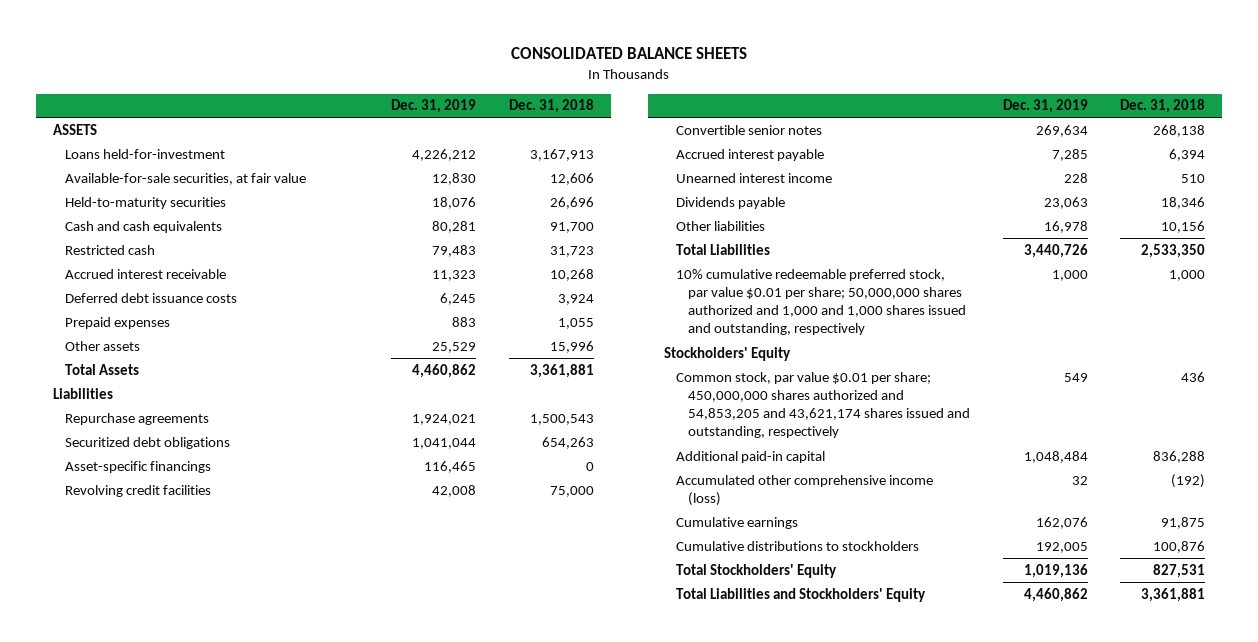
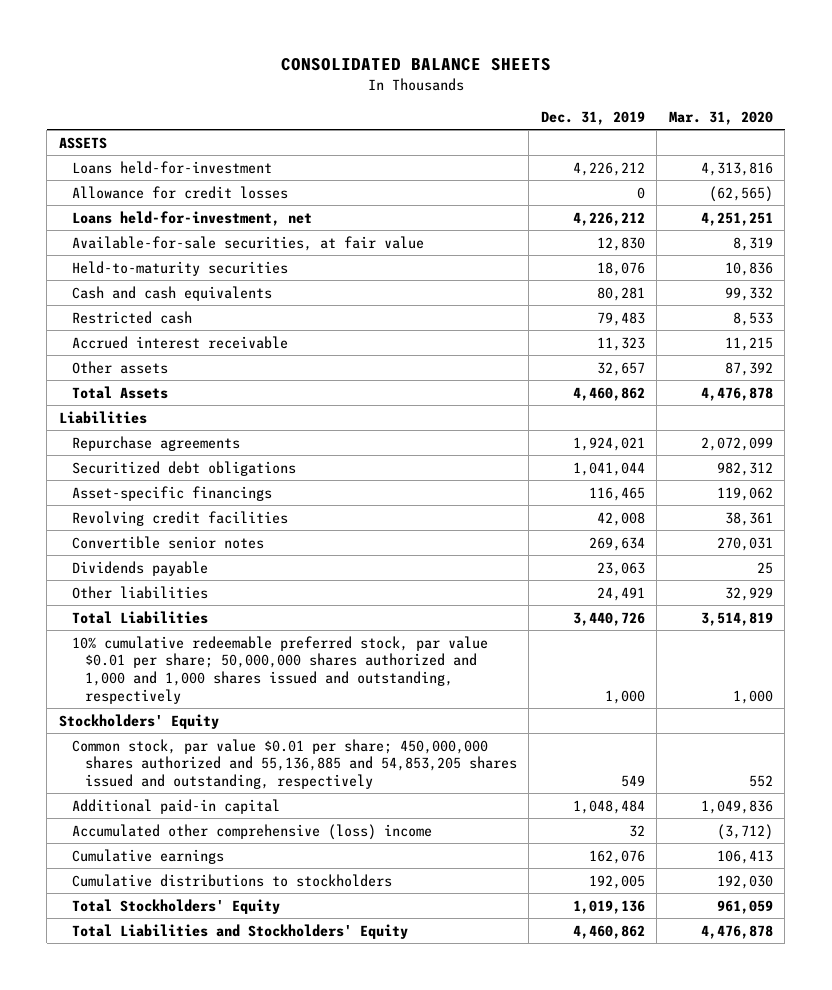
[509,99,595,114] Dec. 31, 2018 -> none
none -> [668,110,773,125] Mar. 31, 2020
none -> [71,185,288,199] Allowance for credit losses
none -> [71,210,312,226] Loans held-for-investment, net
[64,292,237,303] Deferred debt issuance costs -> none
[64,316,170,329] Prepaid expenses -> none
[432,341,477,353] 25,529 -> [596,361,645,376] 32,657
[675,148,824,161] Accrued interest payable -> none
[675,172,832,183] Unearned interest income -> none
[1043,220,1088,233] 16,978 -> [596,586,645,601] 24,491
[675,371,970,439] Common stock, par value $0.01 per share; 450,000,000 shares authorized and 54,853,205 and 43,621,174 shares issued and outstanding, respectively -> [71,738,517,790] Common stock, par value $0.01 per share; 450,000,000 shares authorized and 55,136,885 and 54,853,205 shares issued and outstanding, respectively
[675,474,933,506] Accumulated other comprehensive income (loss) -> [71,823,432,840] Accumulated other comprehensive (loss) income

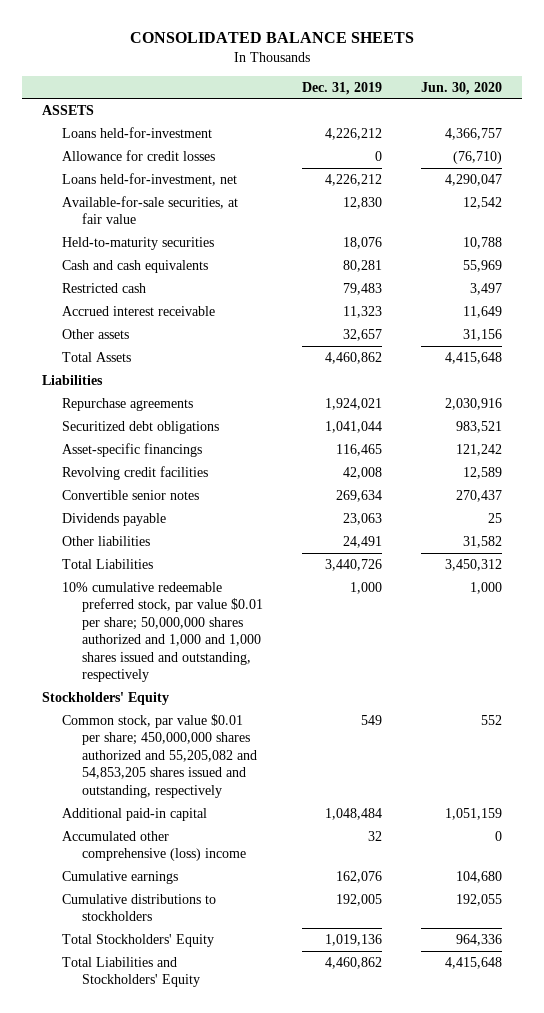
[668,110,773,125] Mar. 31, 2020 -> none
none -> [421,81,503,95] Jun. 30, 2020
[71,738,517,790] Common stock, par value $0.01 per share; 450,000,000 shares authorized and 55,136,885 and 54,853,205 shares issued and outstanding, respectively -> [61,713,257,798] Common stock, par value $0.01 per share; 450,000,000 shares authorized and 55,205,082 and 54,853,205 shares issued and outstanding, respectively

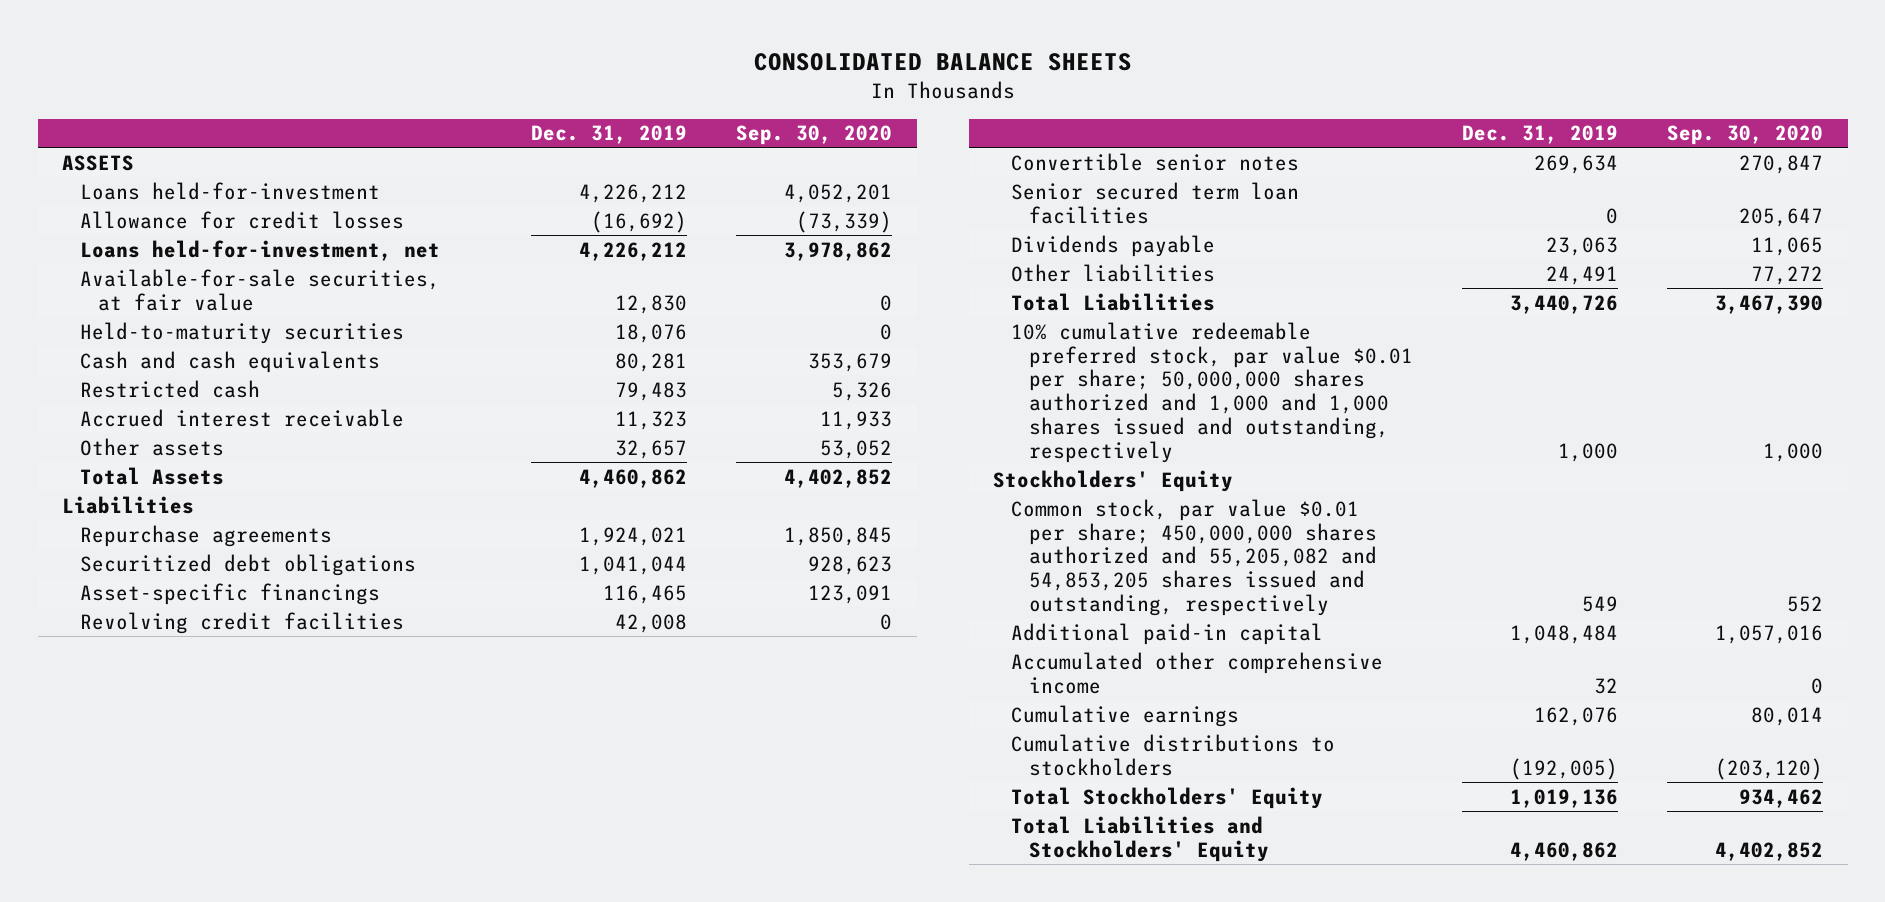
[421,81,503,95] Jun. 30, 2020 -> none
none -> [736,125,893,146] Sep. 30, 2020
[375,150,383,161] 0 -> [591,210,688,233] (16,692)
none -> [1011,181,1300,224] Senior secured term loan facilities
[61,830,246,862] Accumulated other comprehensive (loss) income -> [1011,651,1384,694] Accumulated other comprehensive income
[336,893,383,906] 192,005 -> [1510,757,1619,780] (192,005)

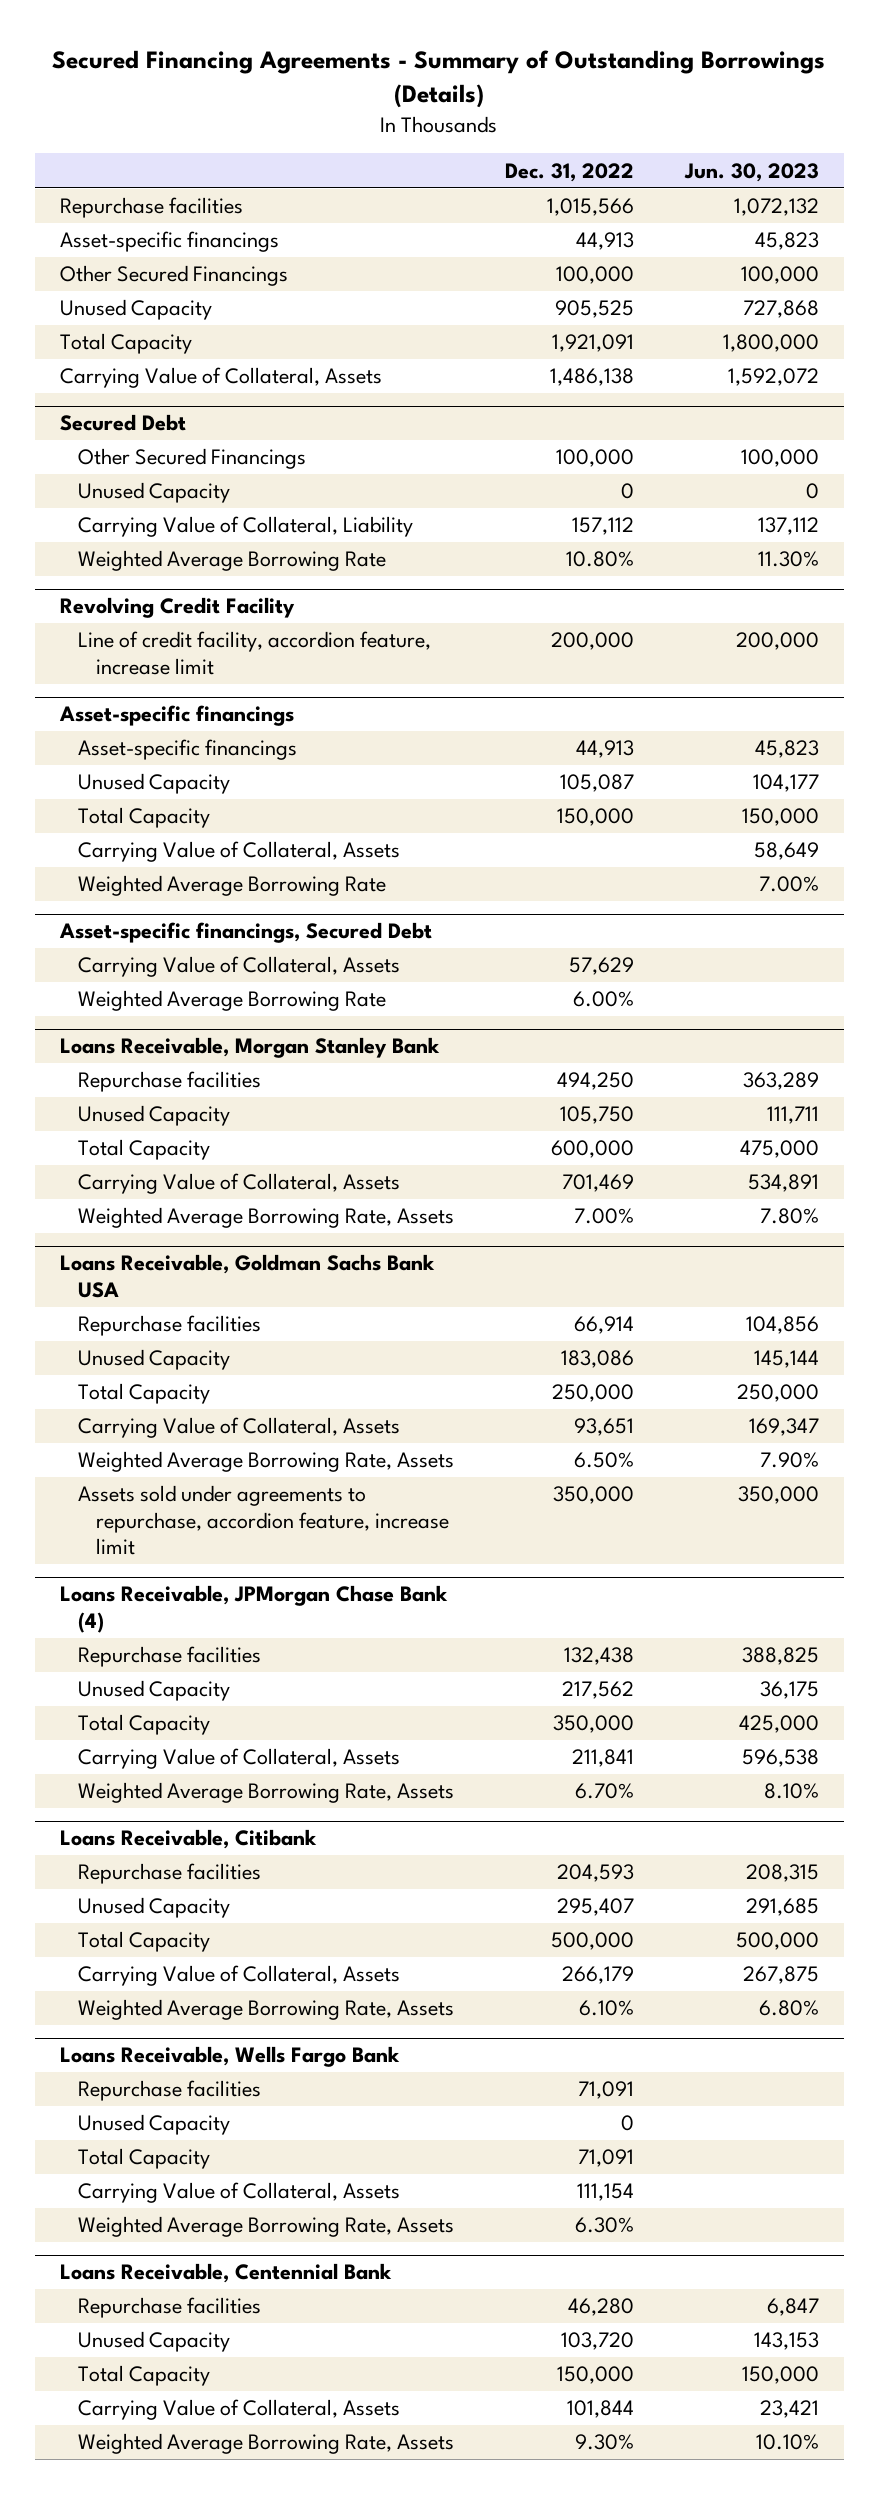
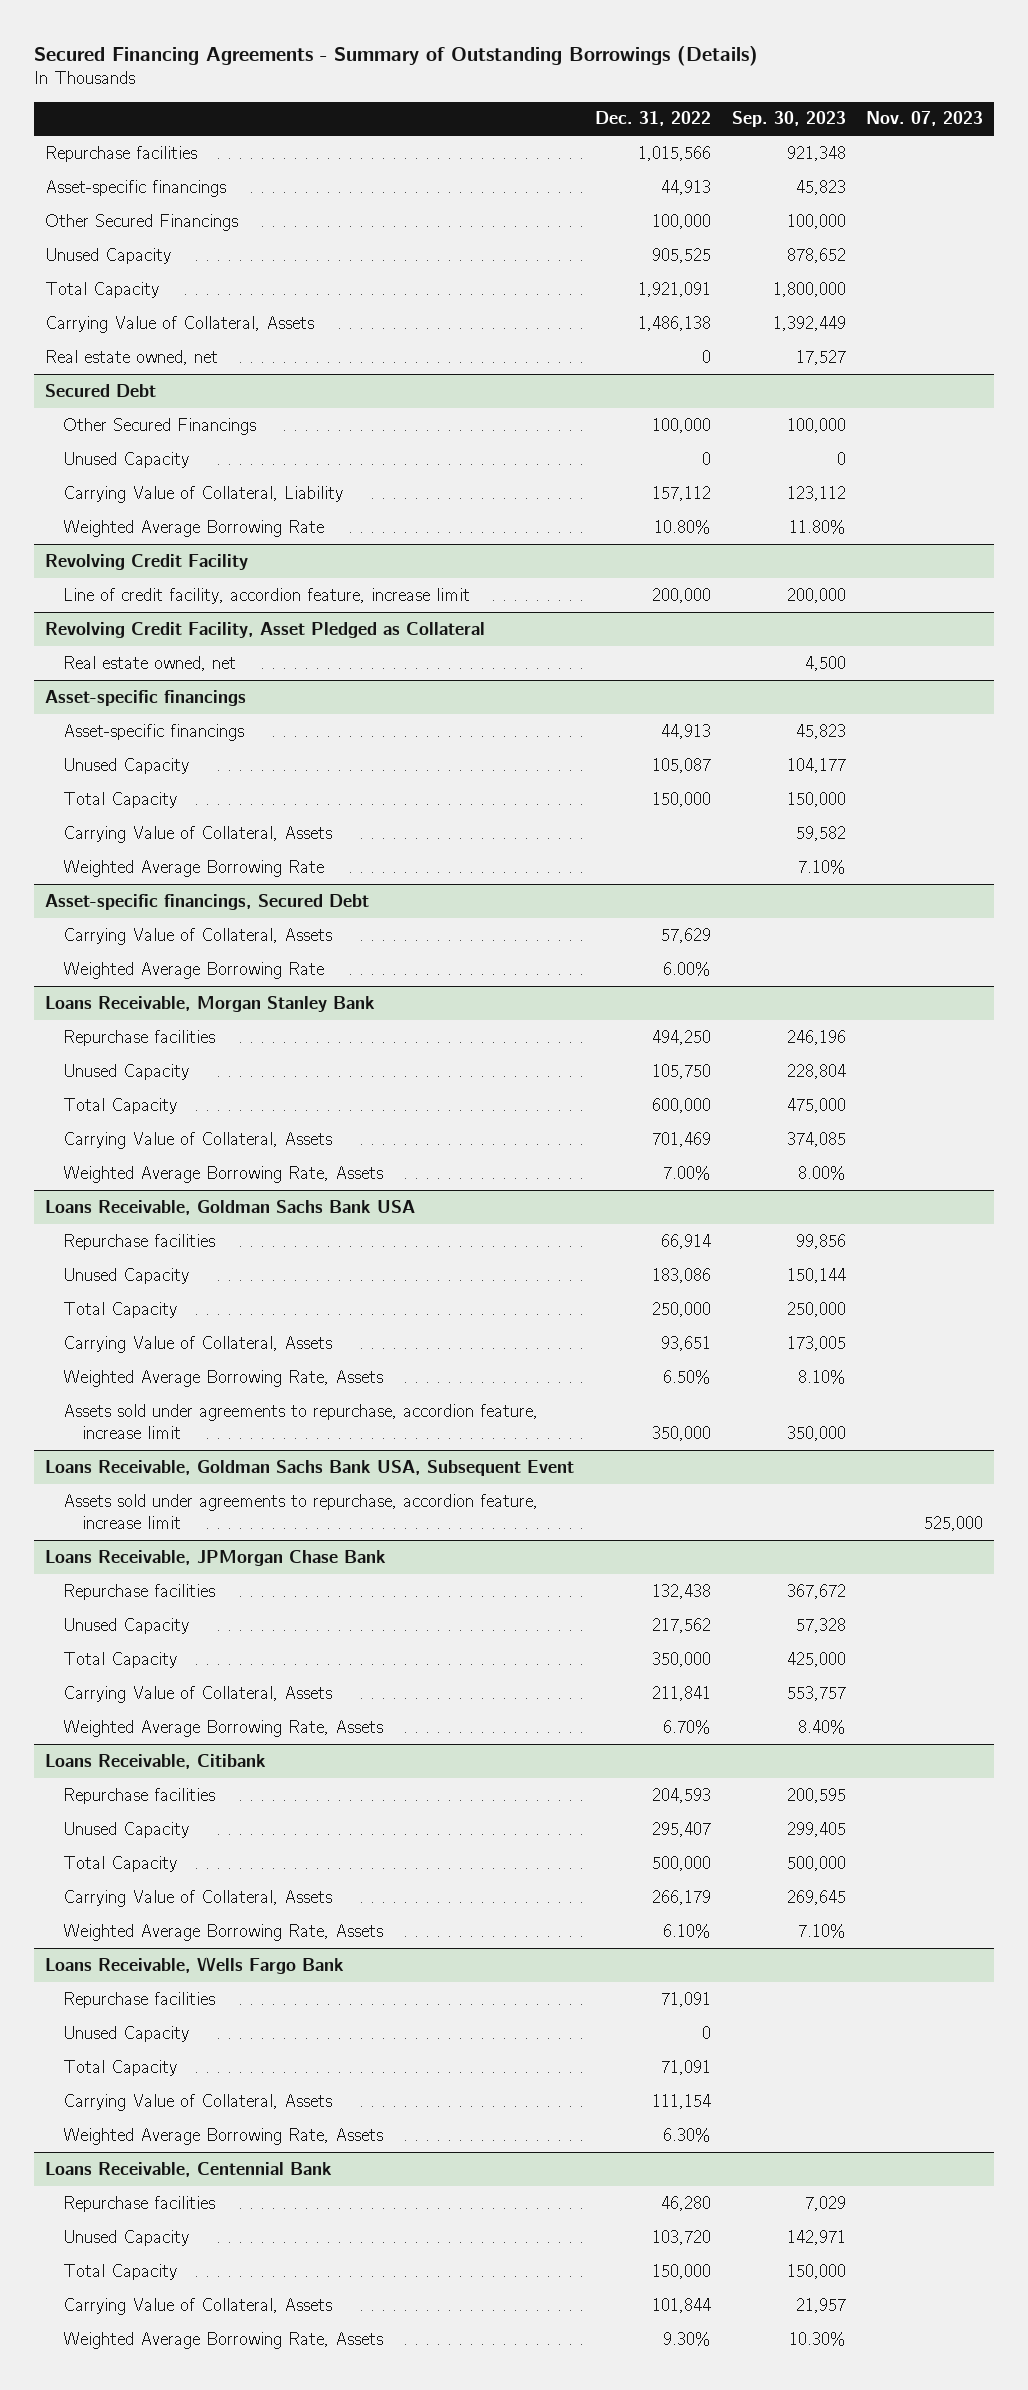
[683,162,819,182] Jun. 30, 2023 -> none
none -> [731,111,846,128] Sep. 30, 2023
none -> [866,111,984,127] Nov. 07, 2023
none -> [44,349,218,365] Real estate owned, net
none -> [44,621,485,638] Revolving Credit Facility, Asset Pledged as Collateral
none -> [63,655,237,671] Real estate owned, net
none -> [44,1459,574,1476] Loans Receivable, Goldman Sachs Bank USA, Subsequent Event
none -> [63,1493,539,1529] Assets sold under agreements to repurchase, accordion feature, increase limit
[59,1585,448,1633] Loans Receivable, JPMorgan Chase Bank (4) -> [44,1549,386,1566] Loans Receivable, JPMorgan Chase Bank

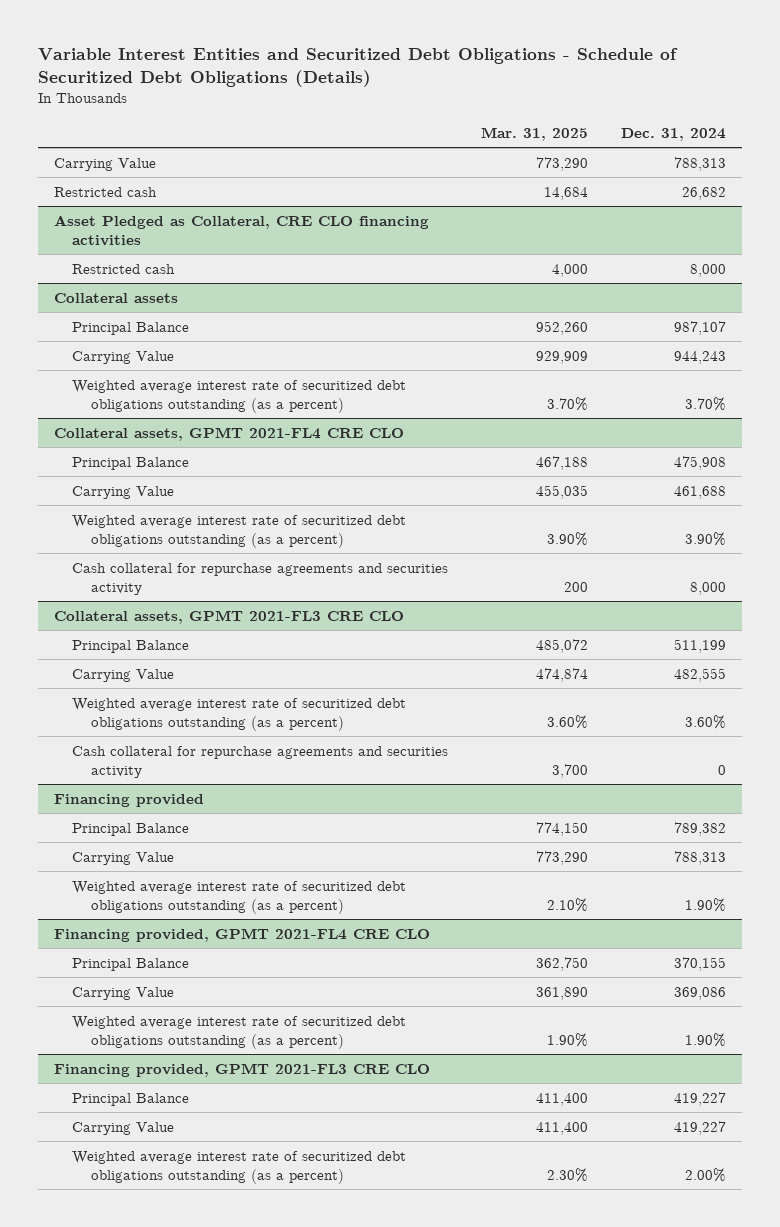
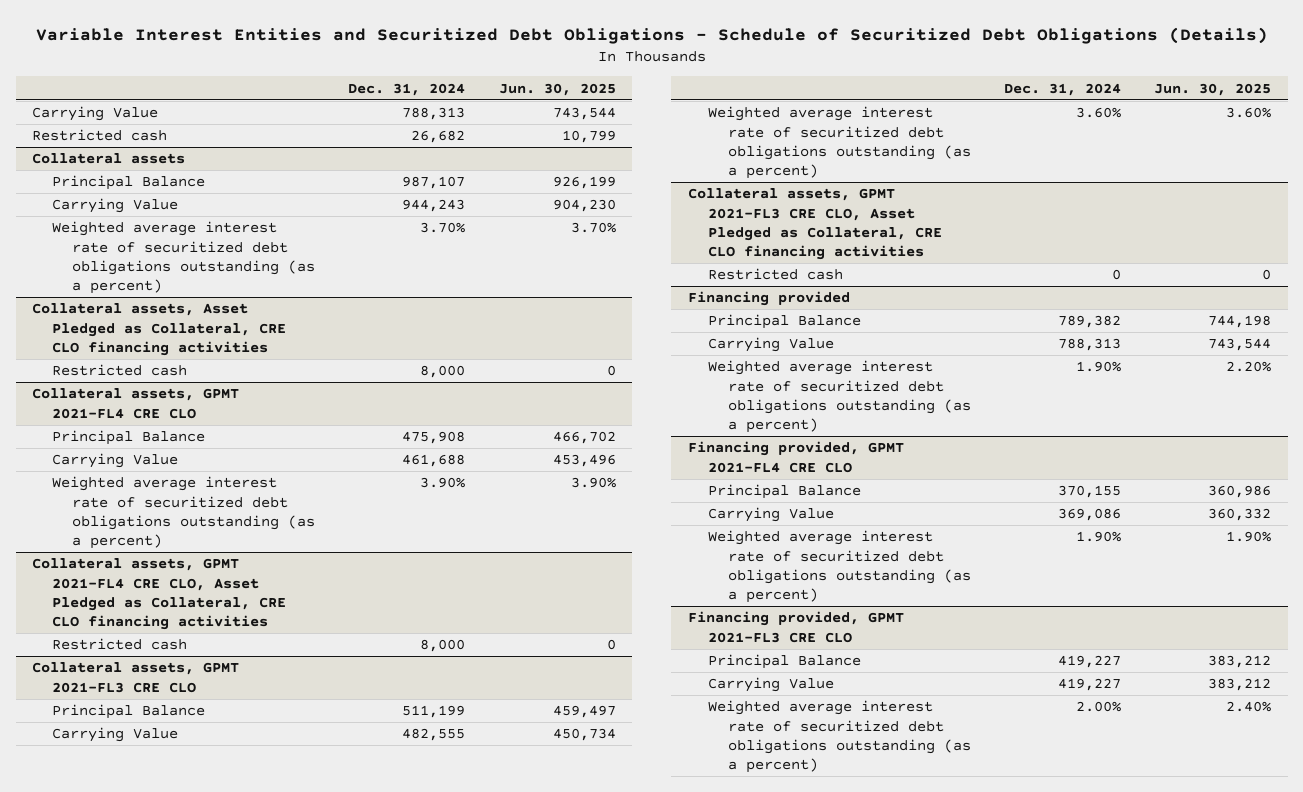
[481,126,589,141] Mar. 31, 2025 -> none
none -> [498,82,616,96] Jun. 30, 2025
[53,214,429,246] Asset Pledged as Collateral, CRE CLO financing activities -> none
[72,263,176,274] Restricted cash -> none
none -> [32,303,287,356] Collateral assets, Asset Pledged as Collateral, CRE CLO financing activities
none -> [52,364,188,377] Restricted cash
[72,562,449,595] Cash collateral for repurchase agreements and securities activity -> none
none -> [32,558,287,631] Collateral assets, GPMT 2021-FL4 CRE CLO, Asset Pledged as Collateral, CRE CLO financing activities
none -> [52,638,188,651] Restricted cash
[72,745,449,778] Cash collateral for repurchase agreements and securities activity -> none
none -> [687,188,942,261] Collateral assets, GPMT 2021-FL3 CRE CLO, Asset Pledged as Collateral, CRE CLO financing activities
none -> [707,268,843,281] Restricted cash

